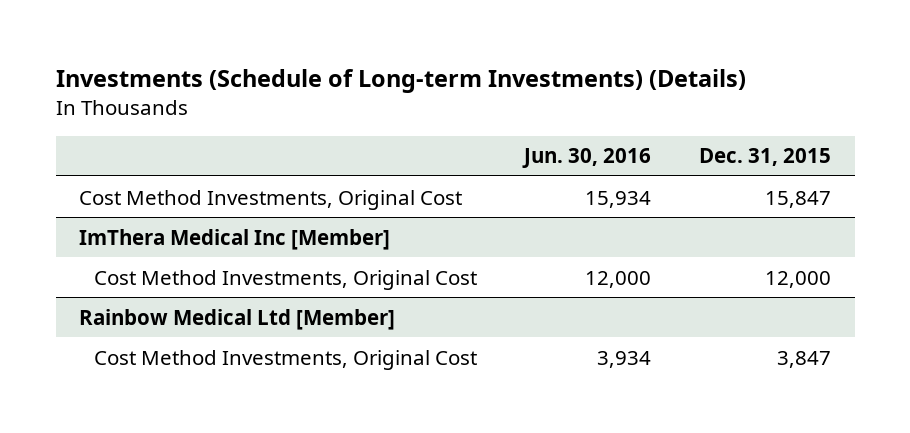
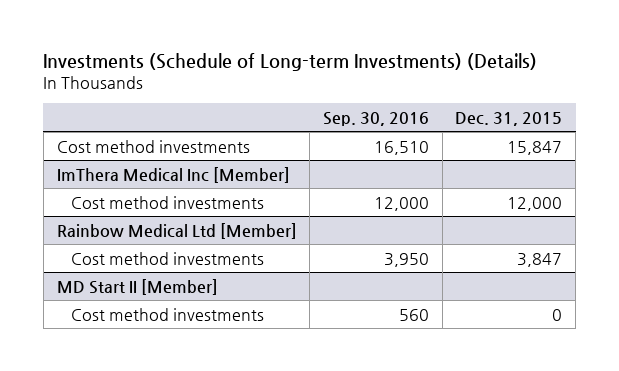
[522,148,652,169] Jun. 30, 2016 -> none
none -> [322,111,429,126] Sep. 30, 2016
[79,189,463,210] Cost Method Investments, Original Cost -> [56,139,250,153] Cost method investments
[94,269,478,290] Cost Method Investments, Original Cost -> [71,195,265,209] Cost method investments
[94,349,478,370] Cost Method Investments, Original Cost -> [71,251,265,265] Cost method investments
none -> [56,278,218,295] MD Start II [Member]
none -> [71,307,265,321] Cost method investments

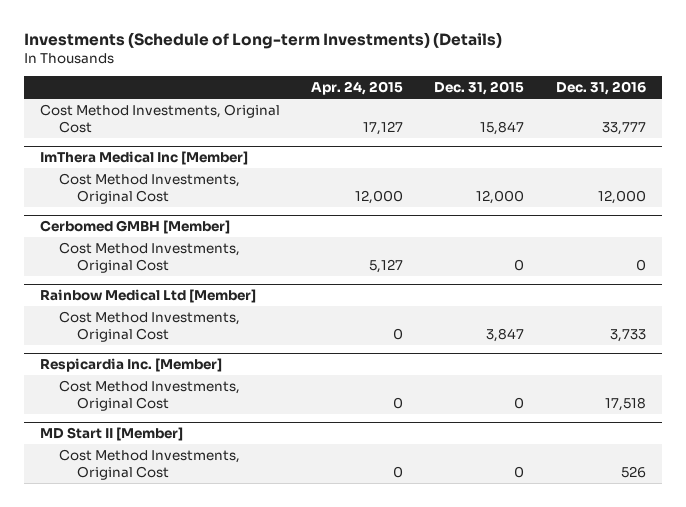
[322,111,429,126] Sep. 30, 2016 -> none
none -> [311,81,404,96] Apr. 24, 2015
none -> [555,81,646,96] Dec. 31, 2016
[56,139,250,153] Cost method investments -> [39,103,280,133] Cost Method Investments, Original Cost
[71,195,265,209] Cost method investments -> [58,172,240,204] Cost Method Investments, Original Cost
none -> [39,220,230,235] Cerbomed GMBH [Member]
none -> [58,241,240,273] Cost Method Investments, Original Cost
[71,251,265,265] Cost method investments -> [58,310,240,342] Cost Method Investments, Original Cost
none -> [39,358,222,373] Respicardia Inc. [Member]
none -> [58,379,240,411] Cost Method Investments, Original Cost
[71,307,265,321] Cost method investments -> [58,448,240,480] Cost Method Investments, Original Cost

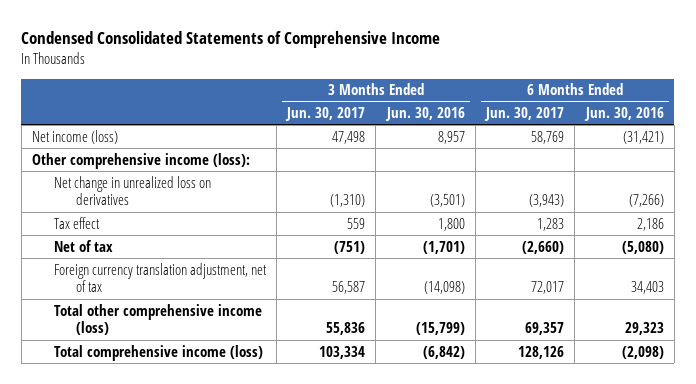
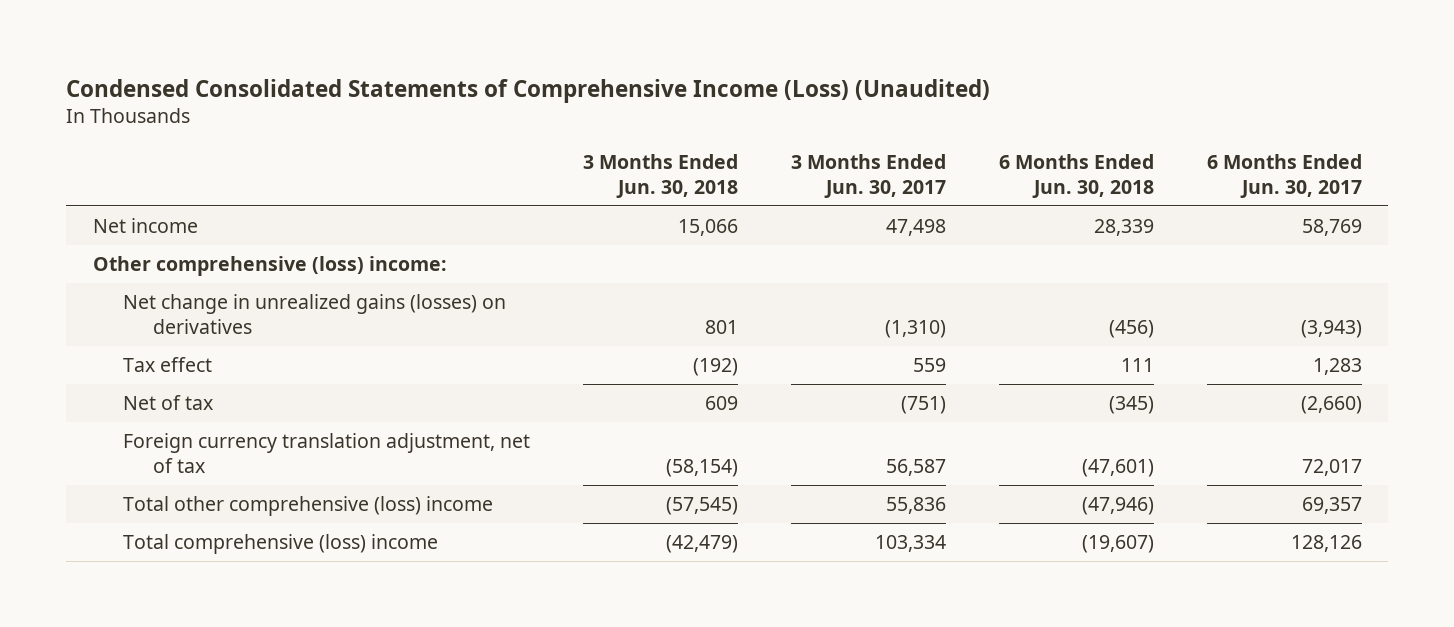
[21,31,441,49] Condensed Consolidated Statements of Comprehensive Income -> [66,78,991,103] Condensed Consolidated Statements of Comprehensive Income (Loss) (Unaudited)
[384,106,465,121] Jun. 30, 2016 -> none
[583,106,664,121] Jun. 30, 2016 -> none
none -> [582,154,738,198] 3 Months Ended Jun. 30, 2018
none -> [998,154,1154,198] 6 Months Ended Jun. 30, 2018
[32,129,119,144] Net income (loss) -> [92,218,198,234] Net income
[32,152,251,169] Other comprehensive income (loss): -> [92,256,447,277] Other comprehensive (loss) income:
[53,175,211,206] Net change in unrealized loss on derivatives -> [122,294,506,334] Net change in unrealized gains (losses) on derivatives
[53,303,262,336] Total other comprehensive income (loss) -> [122,496,493,517] Total other comprehensive (loss) income
[53,344,263,361] Total comprehensive income (loss) -> [122,534,438,555] Total comprehensive (loss) income

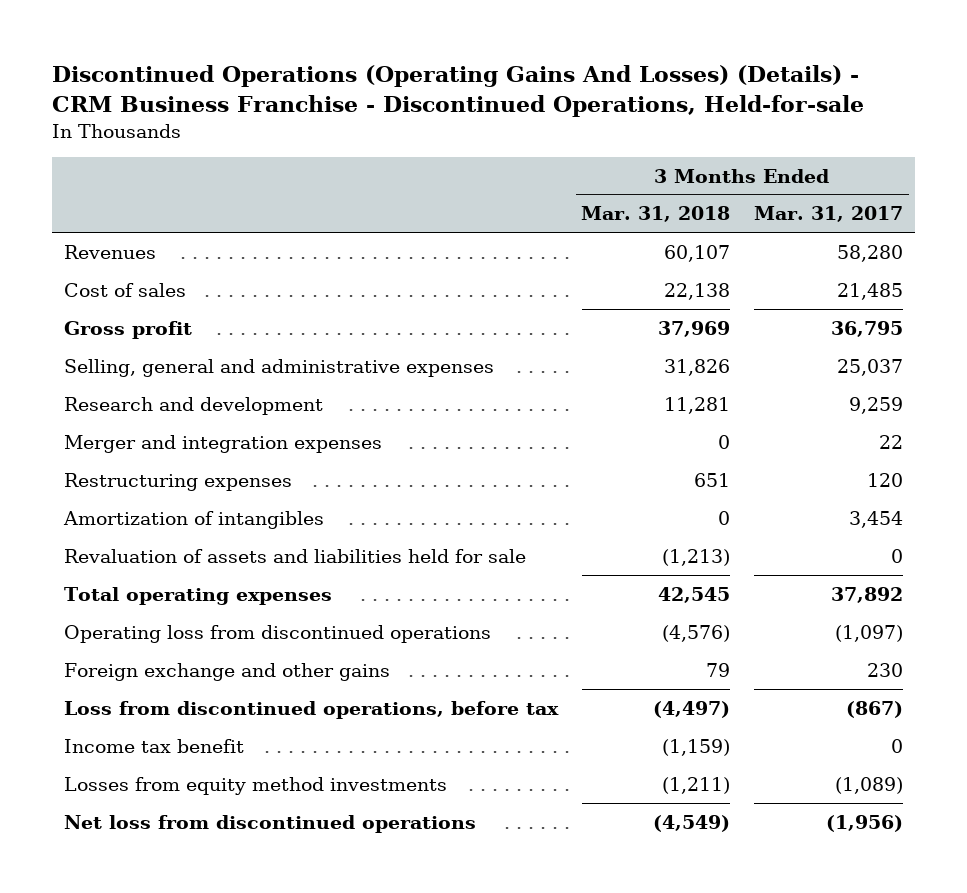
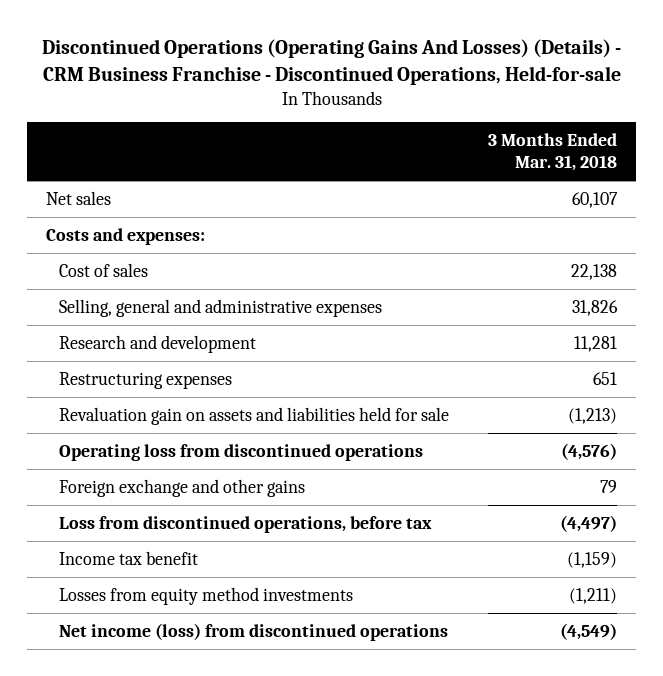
[754,206,904,223] Mar. 31, 2017 -> none
[63,244,156,259] Revenues -> [46,190,112,205] Net sales
none -> [46,227,206,245] Costs and expenses:
[63,320,192,339] Gross profit -> none
[63,434,382,453] Merger and integration expenses -> none
[62,510,324,529] Amortization of intangibles -> none
[63,586,332,605] Total operating expenses -> none
[63,548,526,563] Revaluation of assets and liabilities held for sale -> [59,406,450,425] Revaluation gain on assets and liabilities held for sale
[63,814,476,833] Net loss from discontinued operations -> [59,622,449,641] Net income (loss) from discontinued operations

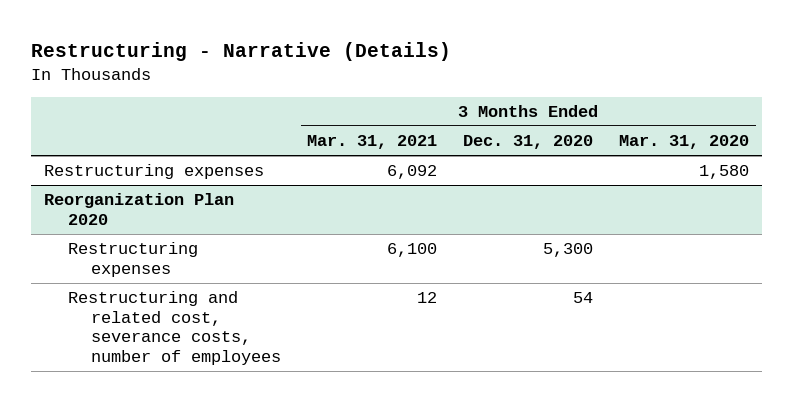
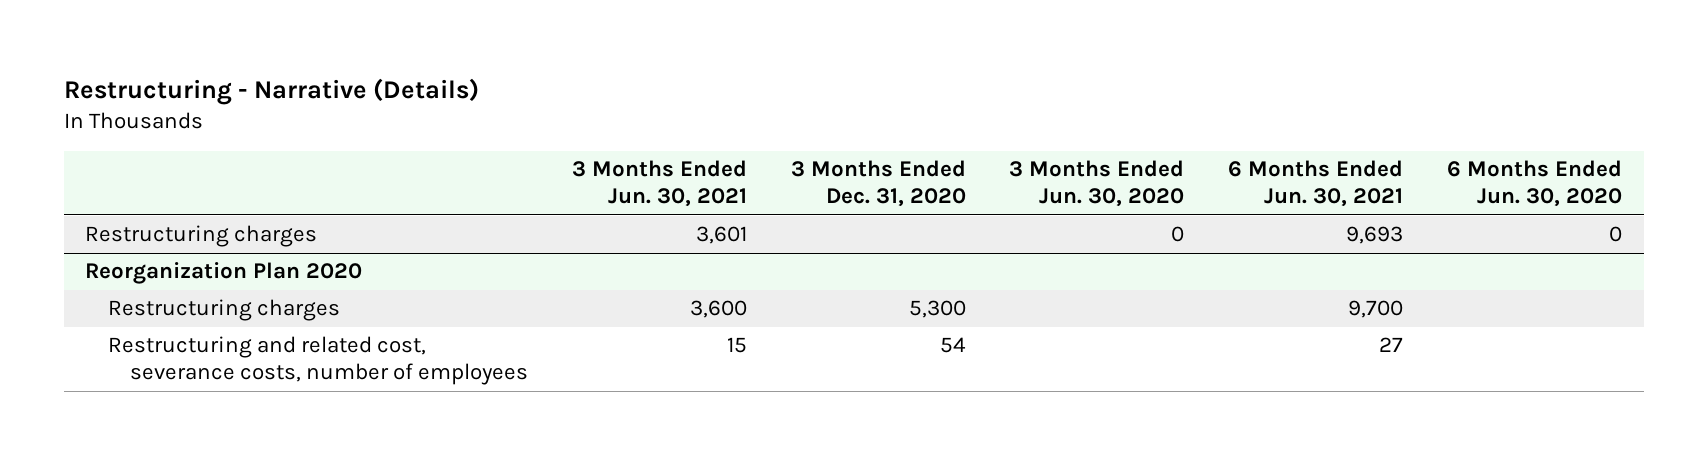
[307,135,438,150] Mar. 31, 2021 -> none
[619,135,750,150] Mar. 31, 2020 -> none
none -> [572,160,748,208] 3 Months Ended Jun. 30, 2021
none -> [1009,160,1185,208] 3 Months Ended Jun. 30, 2020
none -> [1228,160,1404,208] 6 Months Ended Jun. 30, 2021
none -> [1446,160,1622,208] 6 Months Ended Jun. 30, 2020
[43,164,264,180] Restructuring expenses -> [85,225,318,248] Restructuring charges
[67,242,198,277] Restructuring expenses -> [107,299,340,322] Restructuring charges

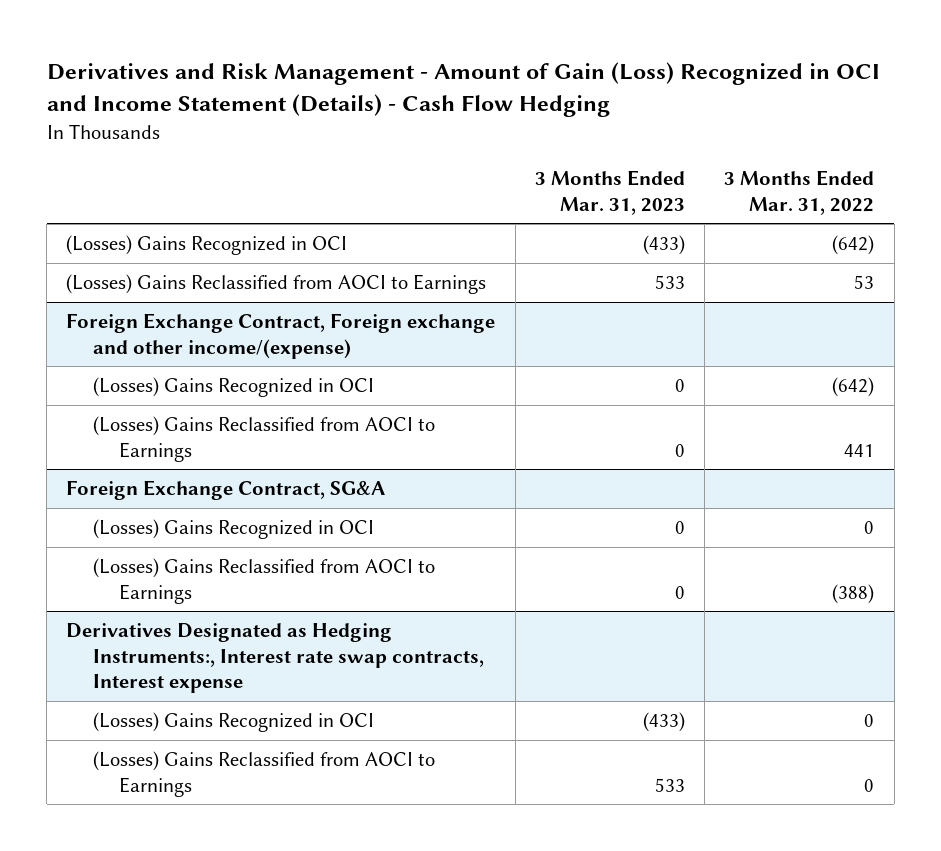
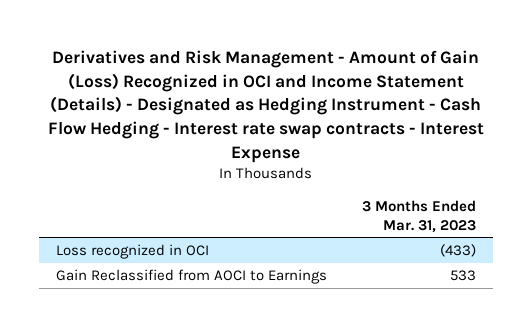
[46,61,880,117] Derivatives and Risk Management - Amount of Gain (Loss) Recognized in OCI and Income Statement (Details) - Cash Flow Hedging -> [48,49,485,163] Derivatives and Risk Management - Amount of Gain (Loss) Recognized in OCI and Income Statement (Details) - Designated as Hedging Instrument - Cash Flow Hedging - Interest rate swap contracts - Interest Expense
[724,170,875,215] 3 Months Ended Mar. 31, 2022 -> none
[66,312,496,359] Foreign Exchange Contract, Foreign exchange and other income/(expense) -> none
[92,376,374,397] (Losses) Gains Recognized in OCI -> none
[92,415,435,462] (Losses) Gains Reclassified from AOCI to Earnings -> none
[66,479,386,500] Foreign Exchange Contract, SG&A -> none
[92,518,374,539] (Losses) Gains Recognized in OCI -> none
[92,557,435,604] (Losses) Gains Reclassified from AOCI to Earnings -> none
[66,622,484,694] Derivatives Designated as Hedging Instruments:, Interest rate swap contracts, Interest expense -> none
[92,711,374,732] (Losses) Gains Recognized in OCI -> none
[92,750,435,797] (Losses) Gains Reclassified from AOCI to Earnings -> none
[66,234,348,255] (Losses) Gains Recognized in OCI -> [56,244,210,260] Loss recognized in OCI
[66,273,487,294] (Losses) Gains Reclassified from AOCI to Earnings -> [56,269,328,285] Gain Reclassified from AOCI to Earnings

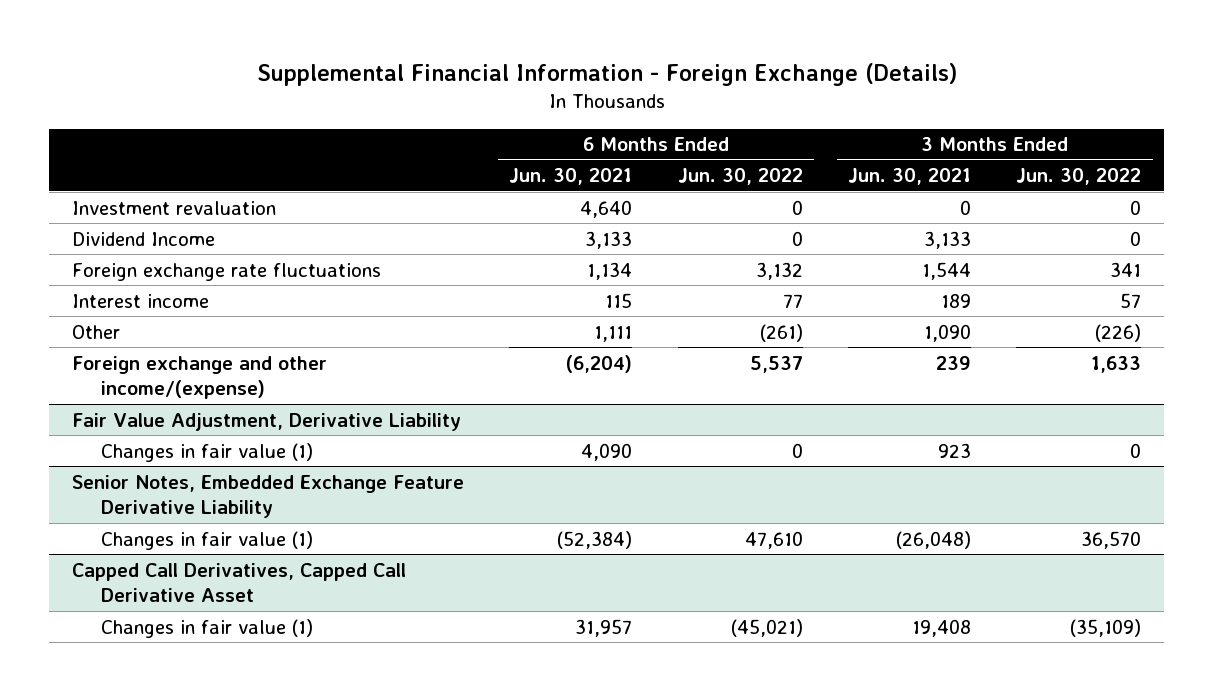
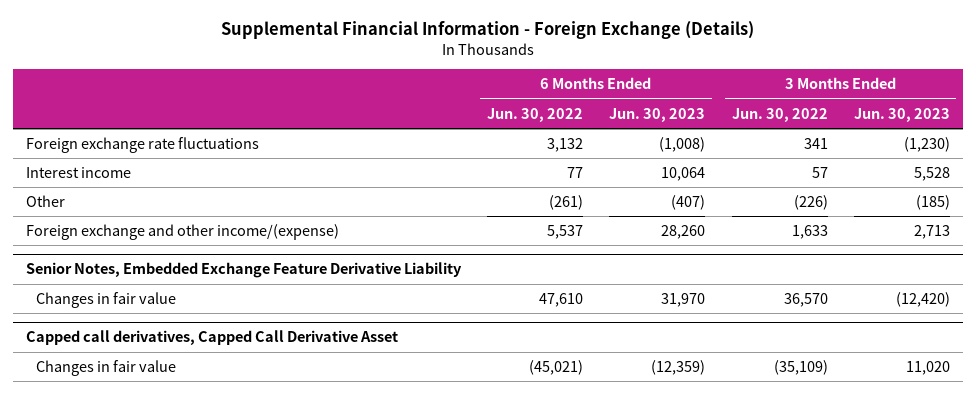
[509,168,633,186] Jun. 30, 2021 -> none
[847,168,971,186] Jun. 30, 2021 -> none
none -> [609,107,706,122] Jun. 30, 2023
none -> [853,107,950,122] Jun. 30, 2023
[71,200,276,215] Investment revaluation -> none
[71,231,215,246] Dividend Income -> none
[71,412,461,431] Fair Value Adjustment, Derivative Liability -> none
[100,442,313,462] Changes in fair value (1) -> none
[100,530,313,550] Changes in fair value (1) -> [35,292,176,309] Changes in fair value
[71,562,406,603] Capped Call Derivatives, Capped Call Derivative Asset -> [25,330,398,346] Capped call derivatives, Capped Call Derivative Asset
[100,618,313,638] Changes in fair value (1) -> [35,360,176,377] Changes in fair value

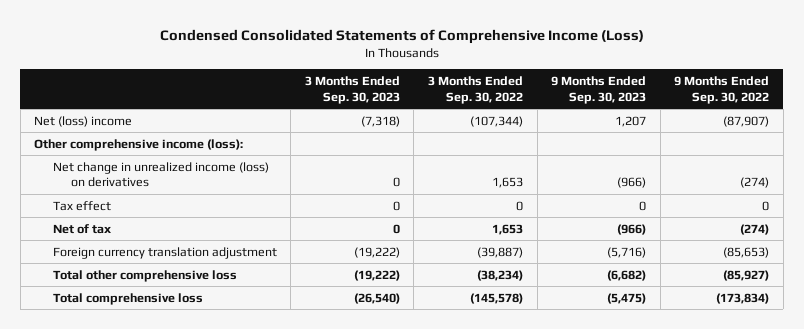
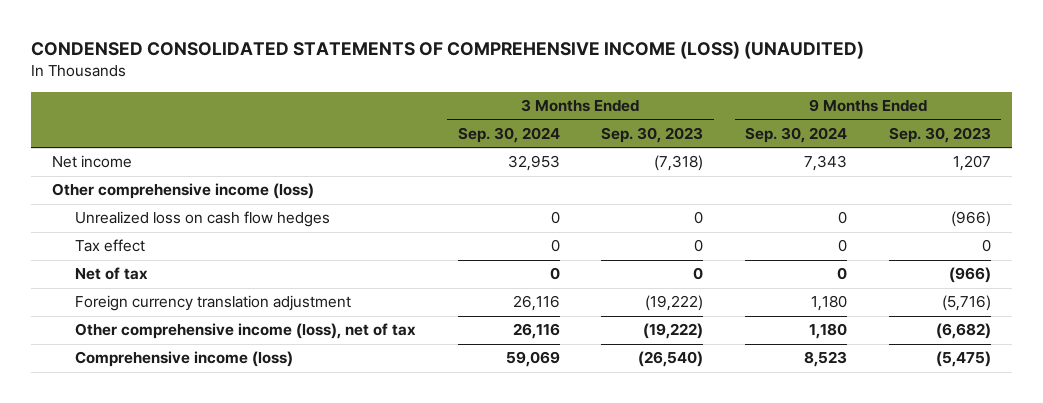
[159,28,644,44] Condensed Consolidated Statements of Comprehensive Income (Loss) -> [30,41,864,60] CONDENSED CONSOLIDATED STATEMENTS OF COMPREHENSIVE INCOME (LOSS) (UNAUDITED)
[428,76,524,104] 3 Months Ended Sep. 30, 2022 -> none
[674,76,770,104] 9 Months Ended Sep. 30, 2022 -> none
none -> [457,127,560,144] Sep. 30, 2024
none -> [745,127,848,144] Sep. 30, 2024
[34,115,133,127] Net (loss) income -> [51,155,132,169] Net income
[34,138,244,151] Other comprehensive income (loss): -> [51,183,314,200] Other comprehensive income (loss)
[52,161,269,188] Net change in unrealized income (loss) on derivatives -> [74,211,330,228] Unrealized loss on cash flow hedges
[52,269,237,282] Total other comprehensive loss -> [74,323,416,340] Other comprehensive income (loss), net of tax
[52,292,203,305] Total comprehensive loss -> [74,351,293,368] Comprehensive income (loss)

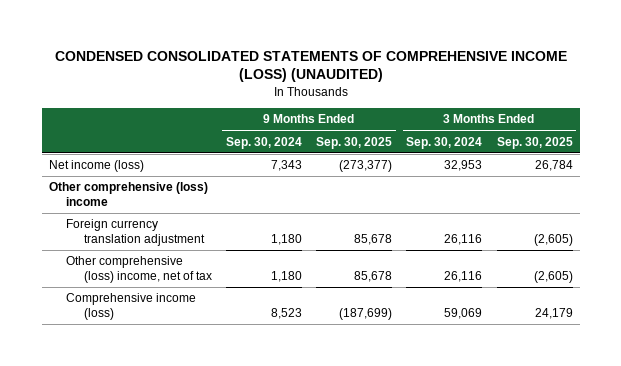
[601,127,704,144] Sep. 30, 2023 -> none
[888,127,991,144] Sep. 30, 2023 -> none
none -> [316,136,393,149] Sep. 30, 2025
none -> [496,136,573,149] Sep. 30, 2025
[74,211,330,228] Unrealized loss on cash flow hedges -> none
[74,239,145,253] Tax effect -> none
[74,267,148,281] Net of tax -> none
[51,155,132,169] Net income -> [48,160,144,173] Net income (loss)
[51,183,314,200] Other comprehensive income (loss) -> [48,182,208,206] Other comprehensive (loss) income
[74,323,416,340] Other comprehensive income (loss), net of tax -> [66,256,212,283] Other comprehensive (loss) income, net of tax

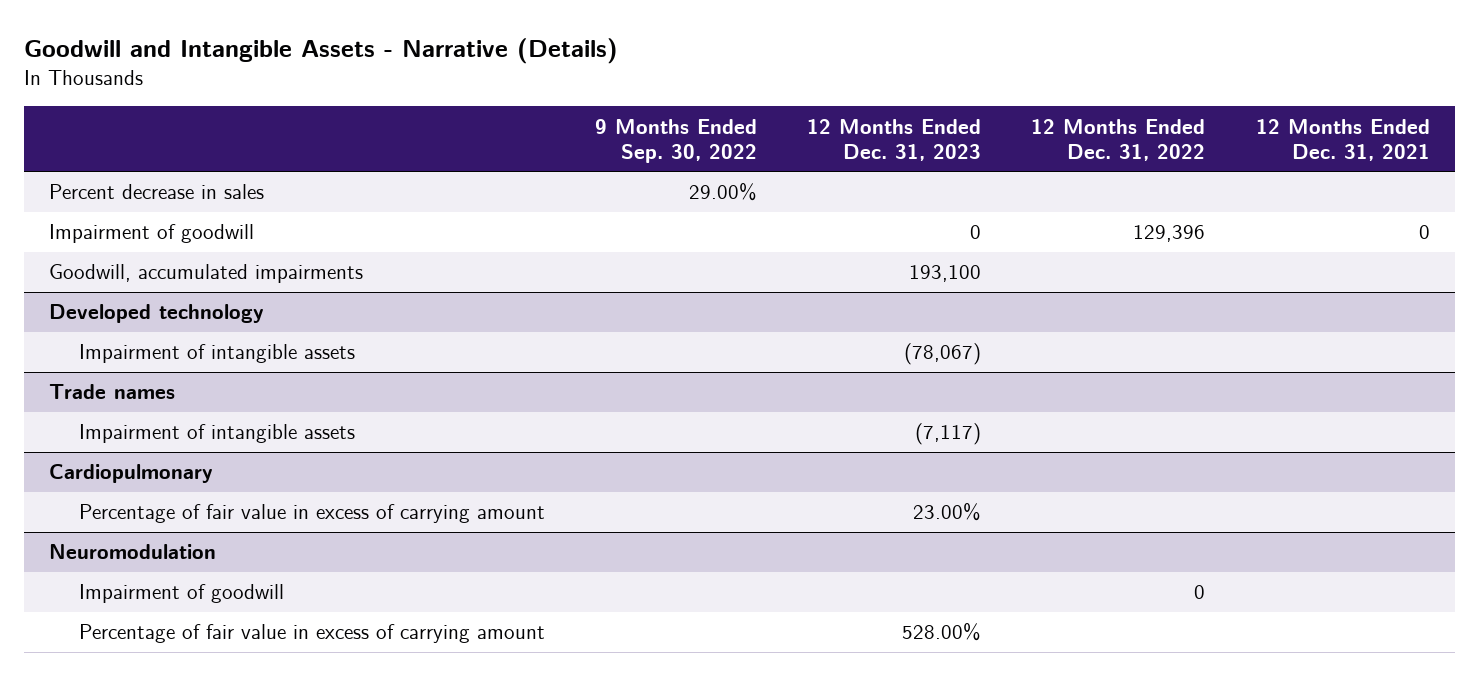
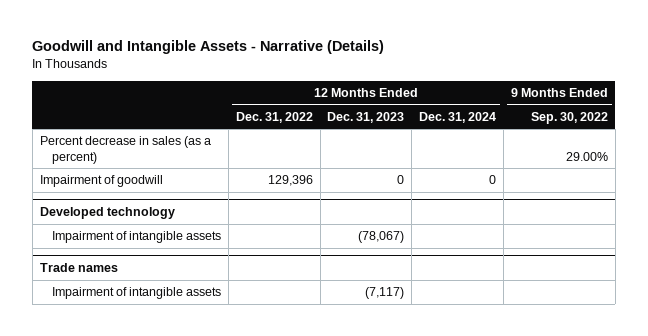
[1255,118,1430,161] 12 Months Ended Dec. 31, 2021 -> none
none -> [419,111,497,123] Dec. 31, 2024
[48,184,264,200] Percent decrease in sales -> [39,136,211,164] Percent decrease in sales (as a percent)
[48,264,363,284] Goodwill, accumulated impairments -> none
[48,464,213,484] Cardiopulmonary -> none
[79,504,546,524] Percentage of fair value in excess of carrying amount -> none
[48,544,216,560] Neuromodulation -> none
[79,584,285,604] Impairment of goodwill -> none
[79,624,546,644] Percentage of fair value in excess of carrying amount -> none

